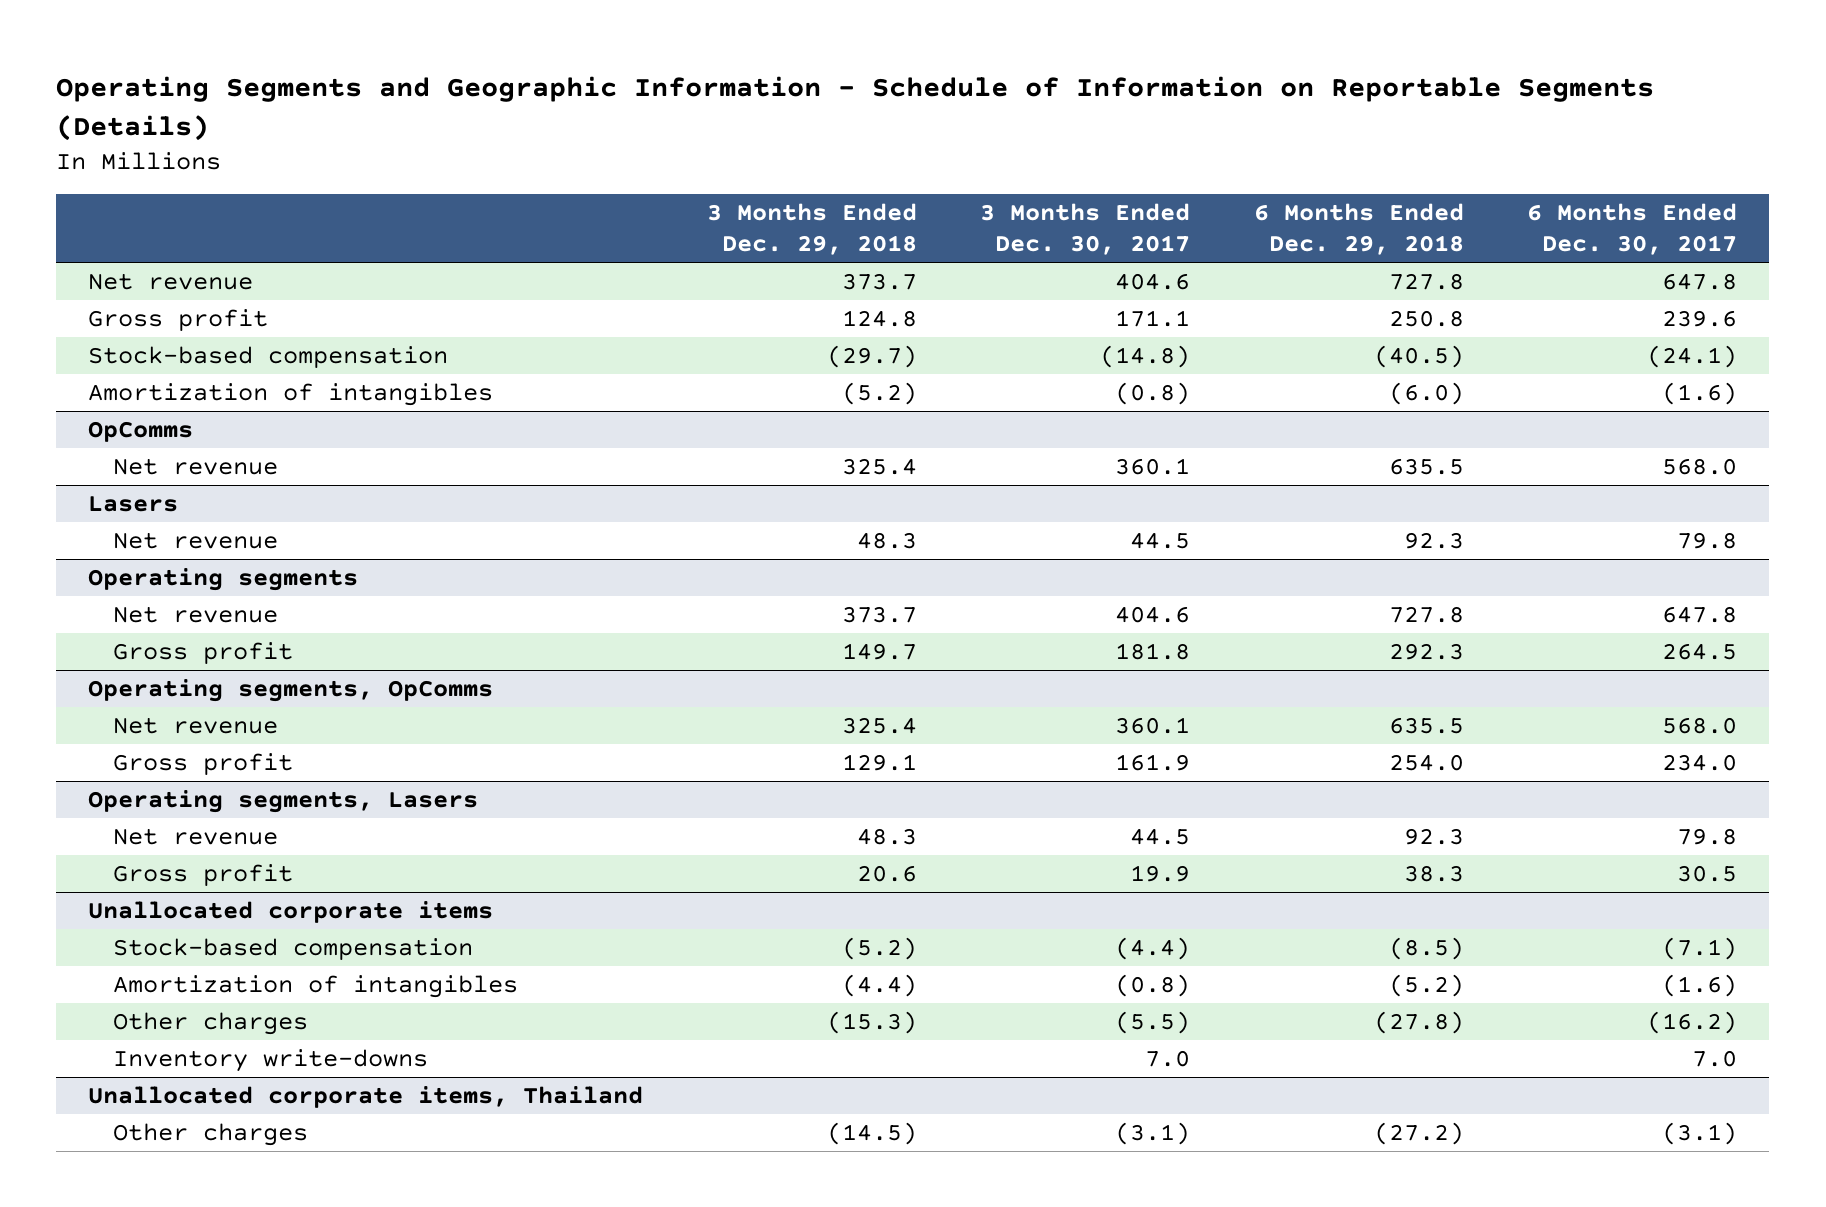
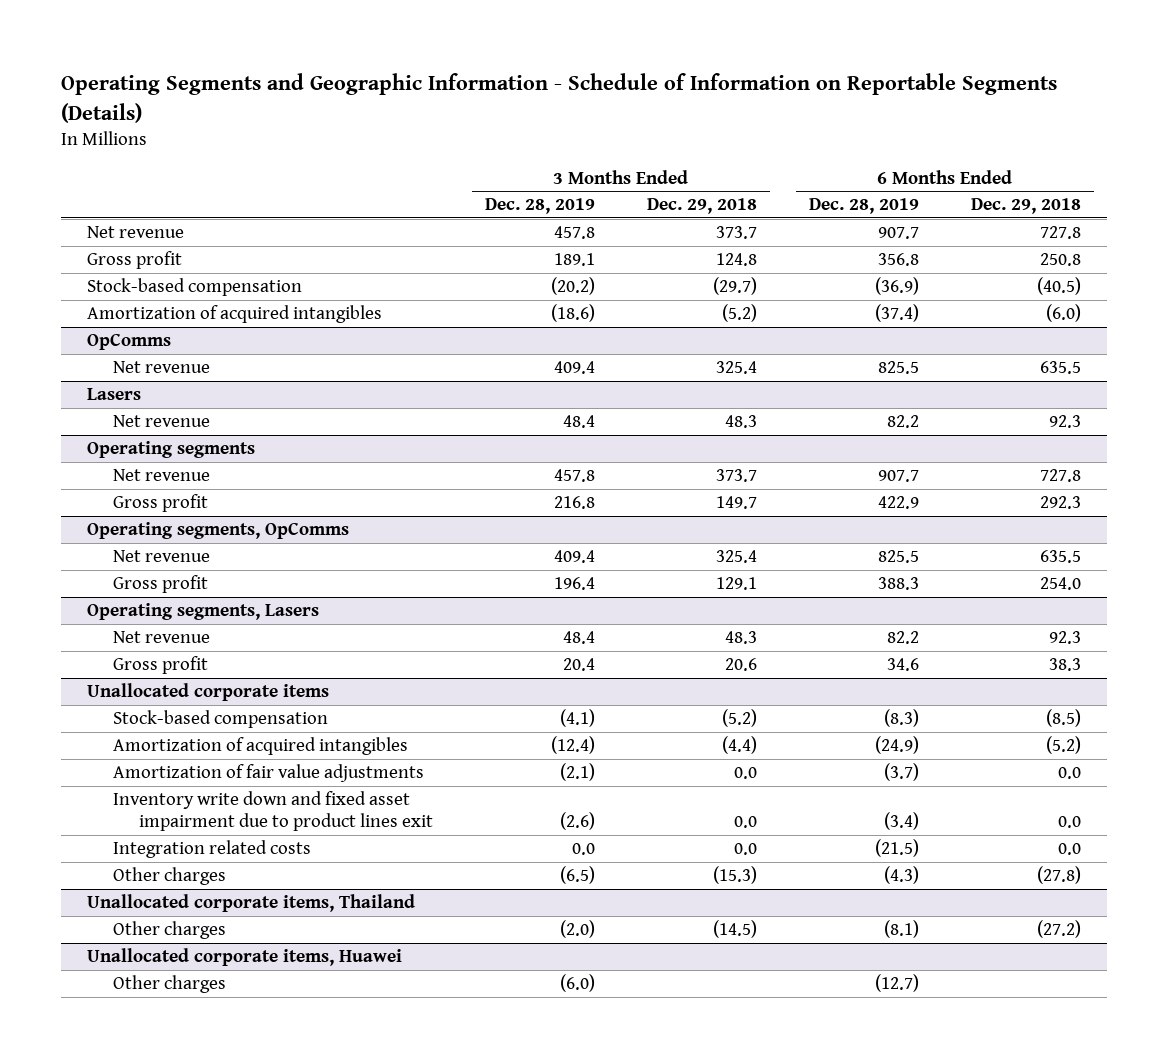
[980,203,1191,255] 3 Months Ended Dec. 30, 2017 -> none
[1527,203,1738,255] 6 Months Ended Dec. 30, 2017 -> none
none -> [484,198,595,215] Dec. 28, 2019
none -> [809,198,920,215] Dec. 28, 2019
[88,383,494,407] Amortization of intangibles -> [87,305,383,324] Amortization of acquired intangibles
[113,975,519,999] Amortization of intangibles -> [112,737,408,756] Amortization of acquired intangibles
none -> [112,764,424,783] Amortization of fair value adjustments
none -> [112,791,433,832] Inventory write down and fixed asset impairment due to product lines exit
none -> [112,840,311,859] Integration related costs
[113,1049,429,1073] Inventory write-downs -> none
none -> [87,948,403,967] Unallocated corporate items, Huawei
none -> [112,975,226,994] Other charges

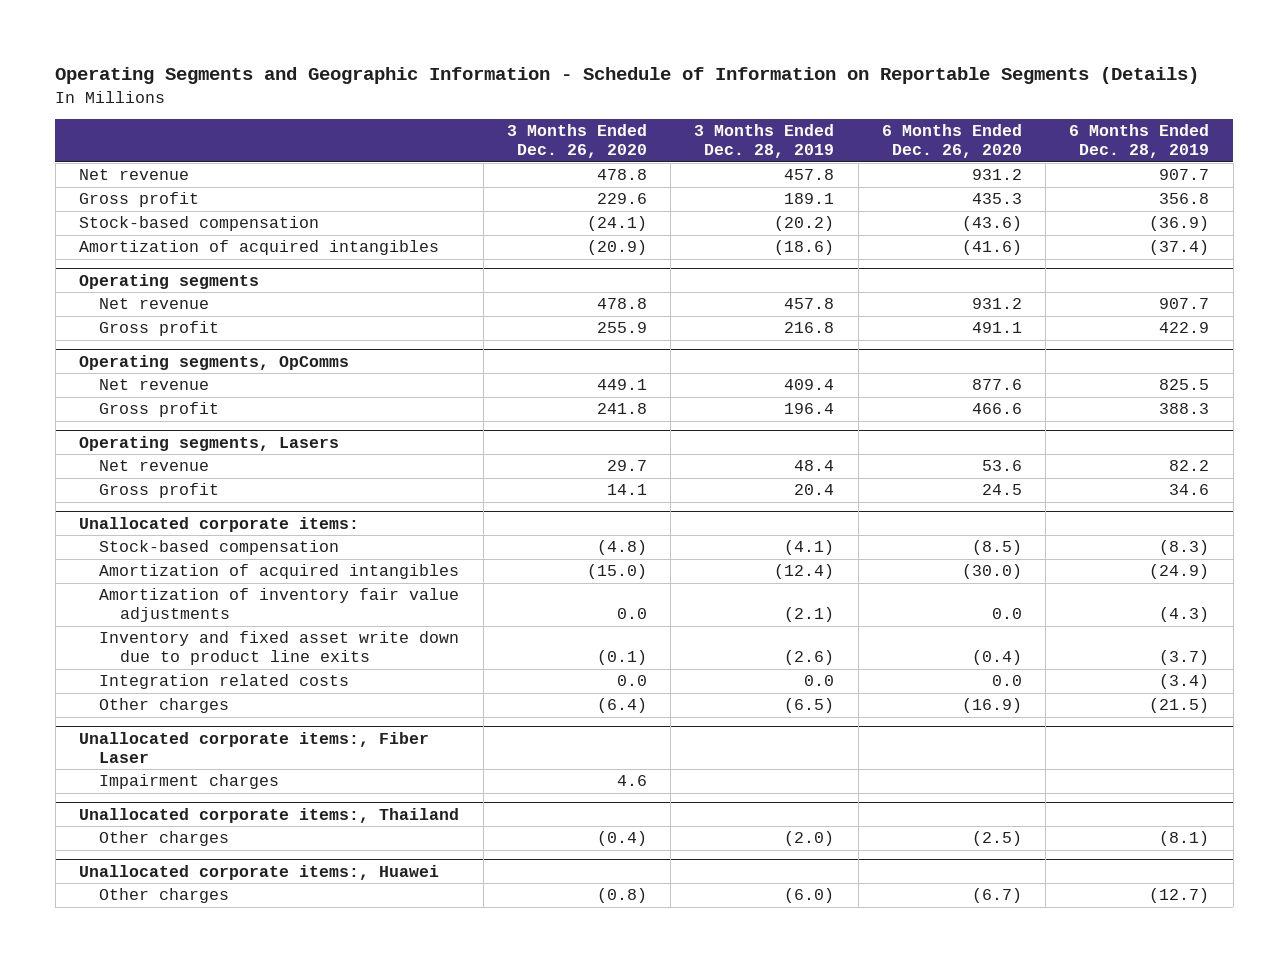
[647,198,758,215] Dec. 29, 2018 -> none
[971,198,1082,215] Dec. 29, 2018 -> none
none -> [506,124,647,159] 3 Months Ended Dec. 26, 2020
none -> [881,124,1022,159] 6 Months Ended Dec. 26, 2020
[87,333,172,351] OpComms -> none
[112,361,210,374] Net revenue -> none
[87,388,142,401] Lasers -> none
[112,415,210,428] Net revenue -> none
[87,683,330,702] Unallocated corporate items -> [78,516,359,532] Unallocated corporate items:
[112,764,424,783] Amortization of fair value adjustments -> [99,588,460,623] Amortization of inventory fair value adjustments
[884,763,920,782] (3.7) -> [1159,607,1210,623] (4.3)
[112,791,433,832] Inventory write down and fixed asset impairment due to product lines exit -> [99,631,460,666] Inventory and fixed asset write down due to product line exits
[884,812,920,831] (3.4) -> [1159,650,1210,666] (3.7)
[875,839,920,858] (21.5) -> [1159,674,1210,690] (3.4)
[884,866,920,885] (4.3) -> [1149,698,1210,714] (21.5)
none -> [78,731,429,764] Unallocated corporate items:, Fiber Laser
none -> [99,774,280,790] Impairment charges
[87,894,416,913] Unallocated corporate items, Thailand -> [78,807,459,823] Unallocated corporate items:, Thailand
[87,948,403,967] Unallocated corporate items, Huawei -> [78,864,439,880] Unallocated corporate items:, Huawei

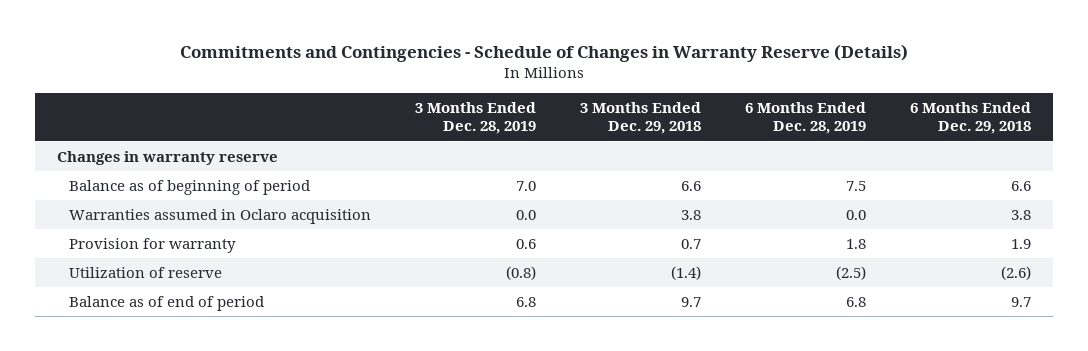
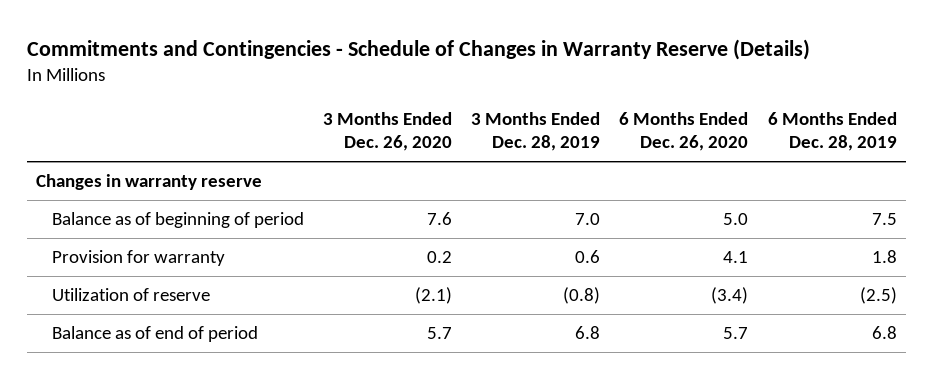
[580,101,702,135] 3 Months Ended Dec. 29, 2018 -> none
[910,101,1032,135] 6 Months Ended Dec. 29, 2018 -> none
none -> [322,112,452,152] 3 Months Ended Dec. 26, 2020
none -> [619,112,749,152] 6 Months Ended Dec. 26, 2020
[69,208,372,224] Warranties assumed in Oclaro acquisition -> none

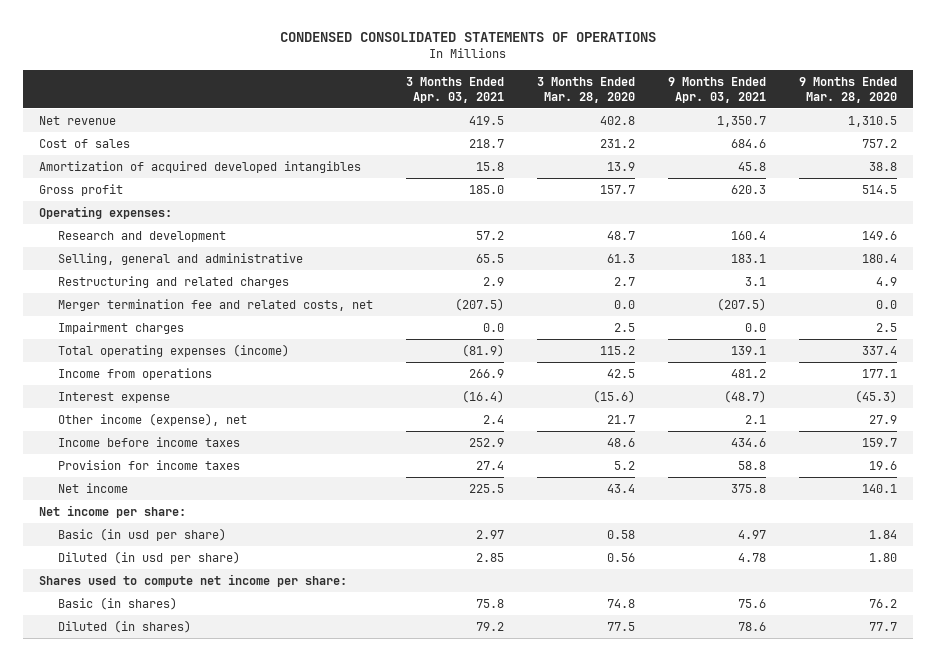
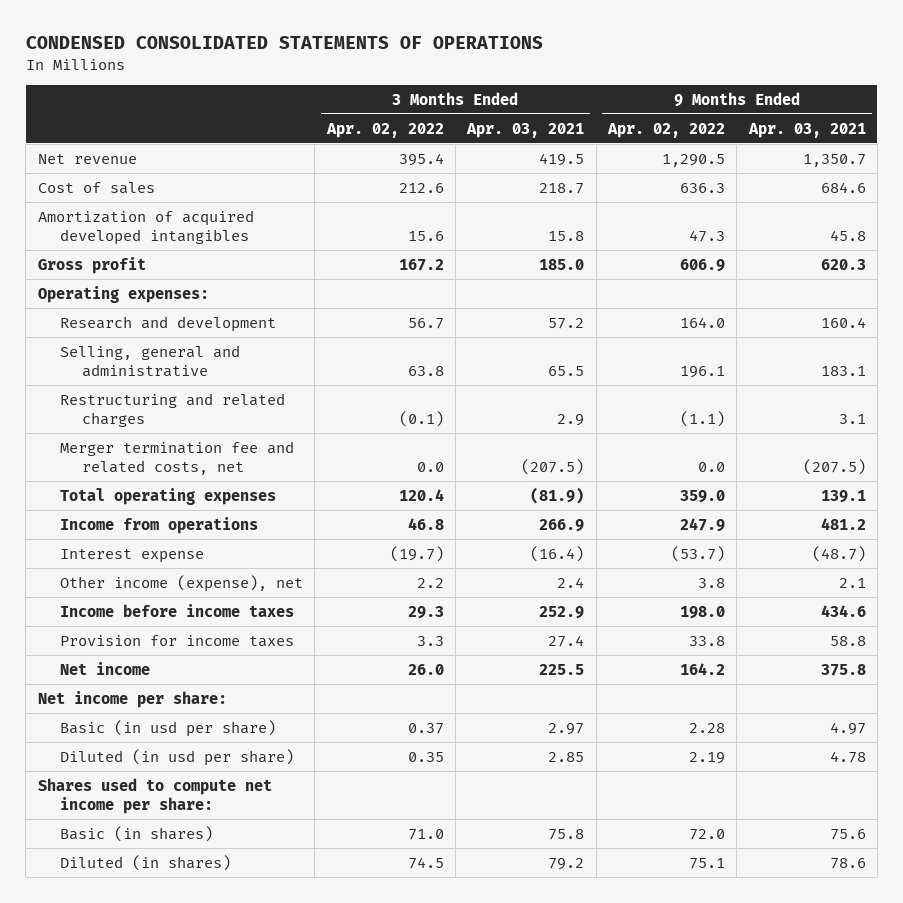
[536,77,635,103] 3 Months Ended Mar. 28, 2020 -> none
[798,77,897,103] 9 Months Ended Mar. 28, 2020 -> none
none -> [325,122,444,138] Apr. 02, 2022
none -> [606,122,725,138] Apr. 02, 2022
[57,321,184,334] Impairment charges -> none
[57,343,289,357] Total operating expenses (income) -> [59,487,276,505] Total operating expenses

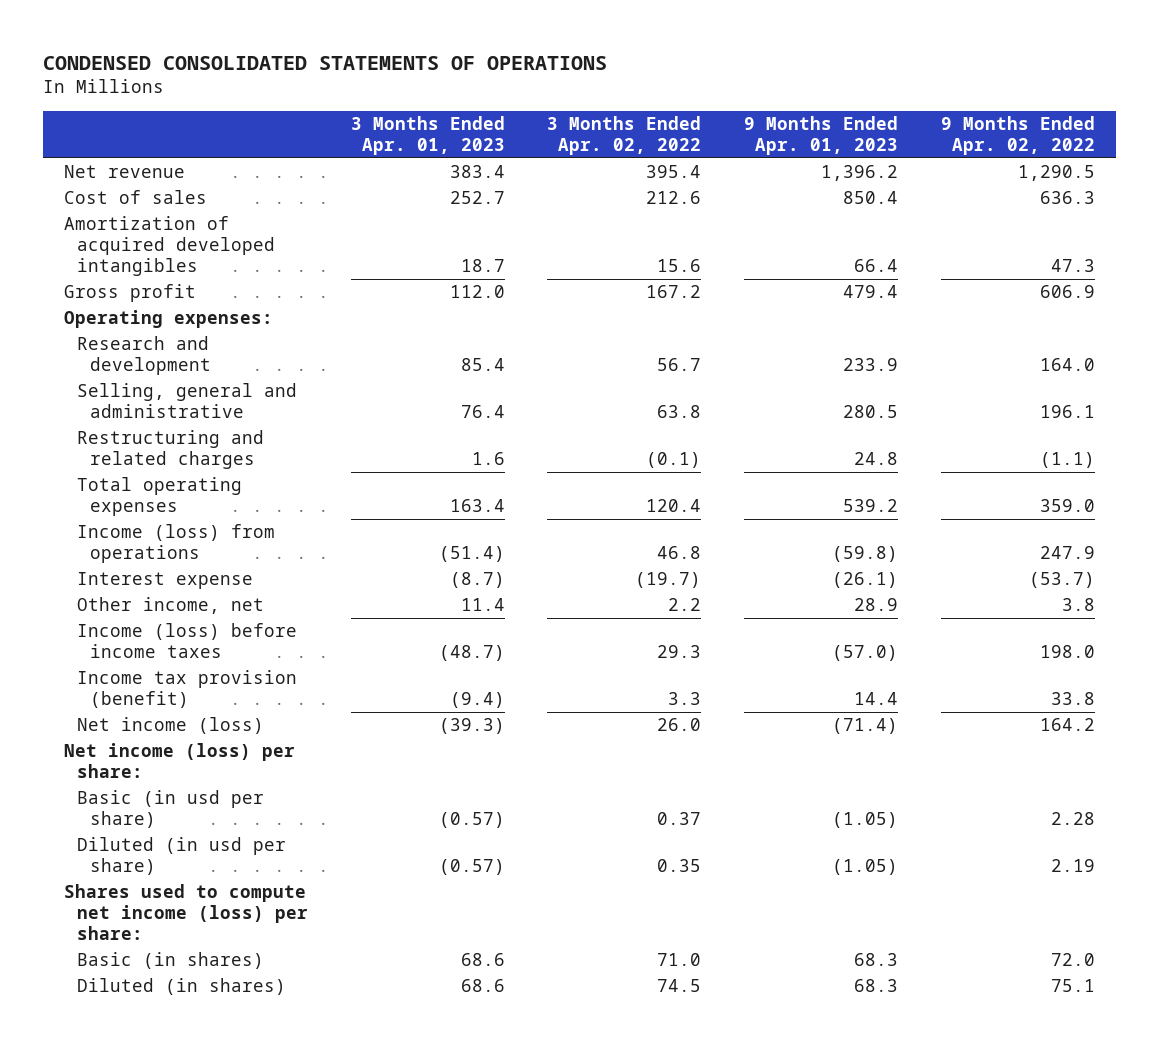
[466,122,585,138] Apr. 03, 2021 -> none
[747,122,866,138] Apr. 03, 2021 -> none
none -> [350,116,505,155] 3 Months Ended Apr. 01, 2023
none -> [744,116,899,155] 9 Months Ended Apr. 01, 2023
[59,440,294,476] Merger termination fee and related costs, net -> none
[59,516,258,534] Income from operations -> [77,524,276,564] Income (loss) from operations
[59,574,303,592] Other income (expense), net -> [77,597,265,615] Other income, net
[59,603,294,617] Income before income taxes -> [77,623,298,659] Income (loss) before income taxes
[59,634,294,647] Provision for income taxes -> [77,670,298,709] Income tax provision (benefit)
[59,661,150,675] Net income -> [77,717,265,735] Net income (loss)
[37,690,227,708] Net income per share: -> [64,743,296,779] Net income (loss) per share:
[37,777,272,815] Shares used to compute net income per share: -> [64,884,309,940] Shares used to compute net income (loss) per share:

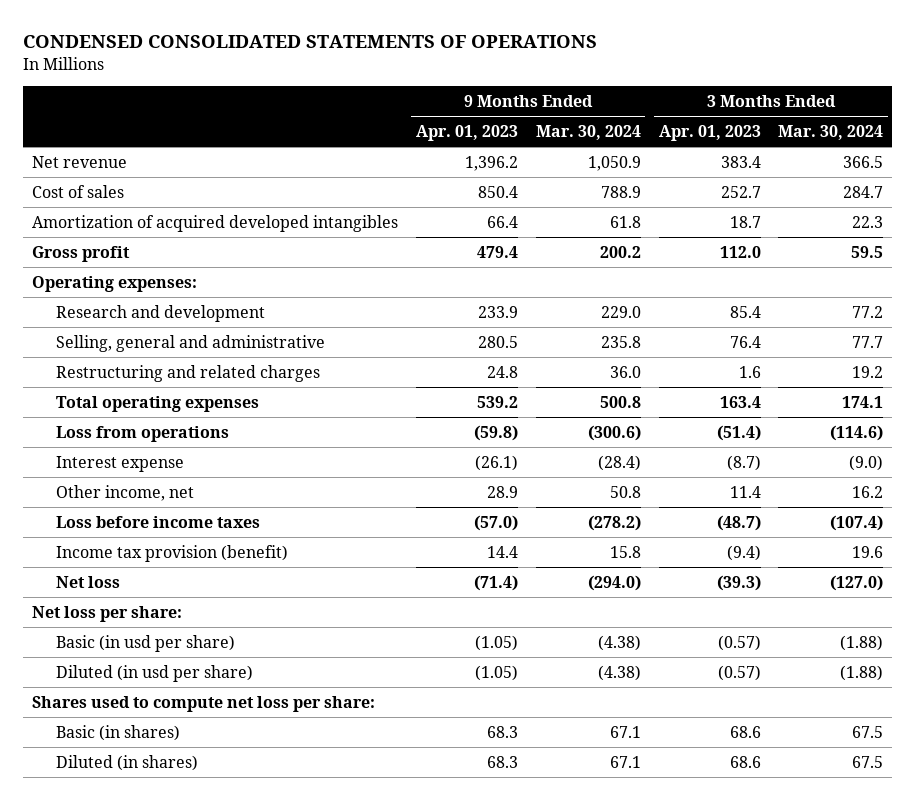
[547,116,702,155] 3 Months Ended Apr. 02, 2022 -> none
[940,116,1095,155] 9 Months Ended Apr. 02, 2022 -> none
none -> [535,124,641,140] Mar. 30, 2024
none -> [778,124,884,140] Mar. 30, 2024
[77,524,276,564] Income (loss) from operations -> [55,425,229,442] Loss from operations
[77,623,298,659] Income (loss) before income taxes -> [55,515,260,528] Loss before income taxes
[77,717,265,735] Net income (loss) -> [55,575,120,588] Net loss
[64,743,296,779] Net income (loss) per share: -> [31,605,182,622] Net loss per share:
[64,884,309,940] Shares used to compute net income (loss) per share: -> [31,695,375,712] Shares used to compute net loss per share:

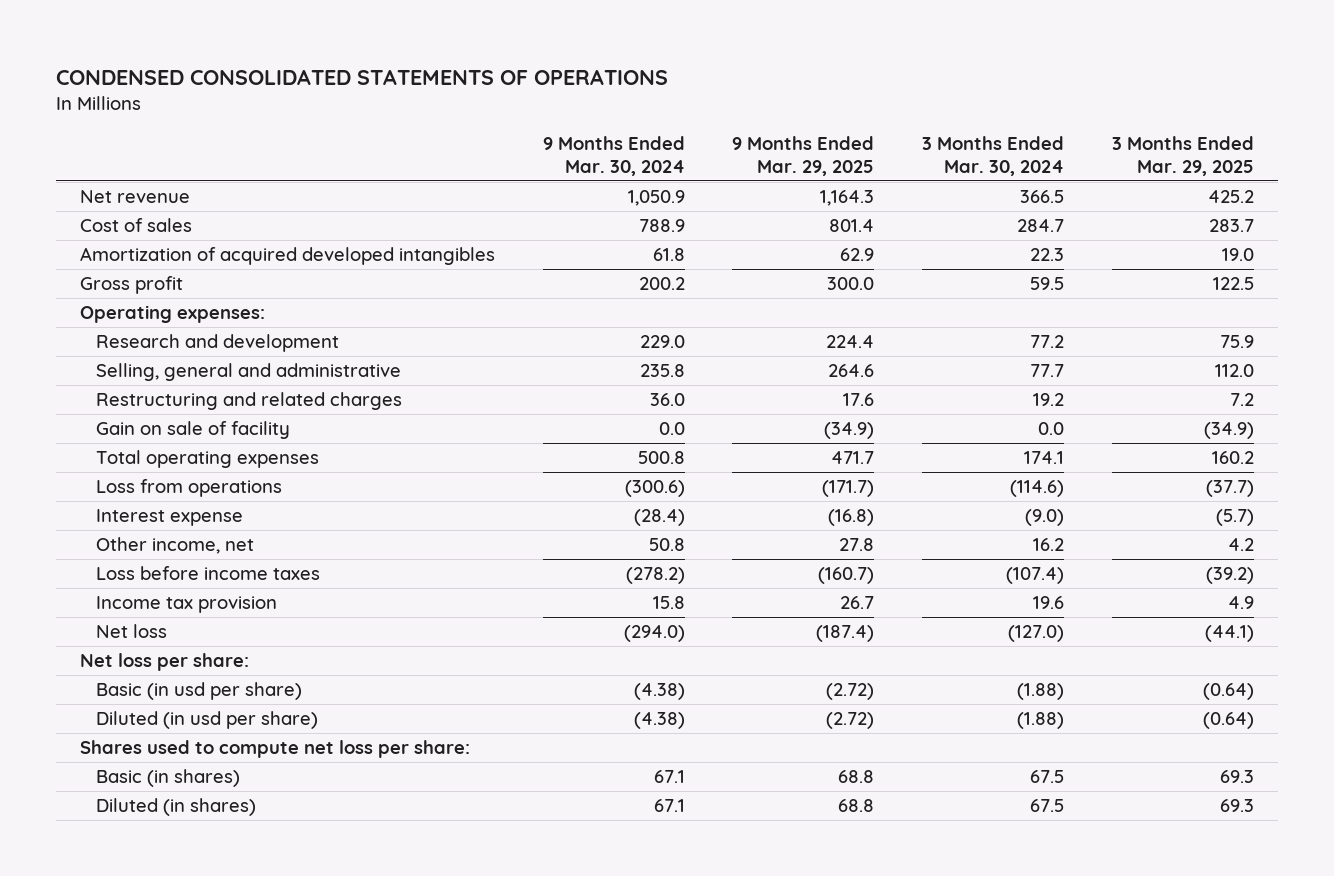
[415,124,518,141] Apr. 01, 2023 -> none
[658,124,761,141] Apr. 01, 2023 -> none
none -> [732,135,875,176] 9 Months Ended Mar. 29, 2025
none -> [1111,135,1254,176] 3 Months Ended Mar. 29, 2025
none -> [95,421,290,440] Gain on sale of facility
[55,544,288,562] Income tax provision (benefit) -> [95,596,277,614] Income tax provision

